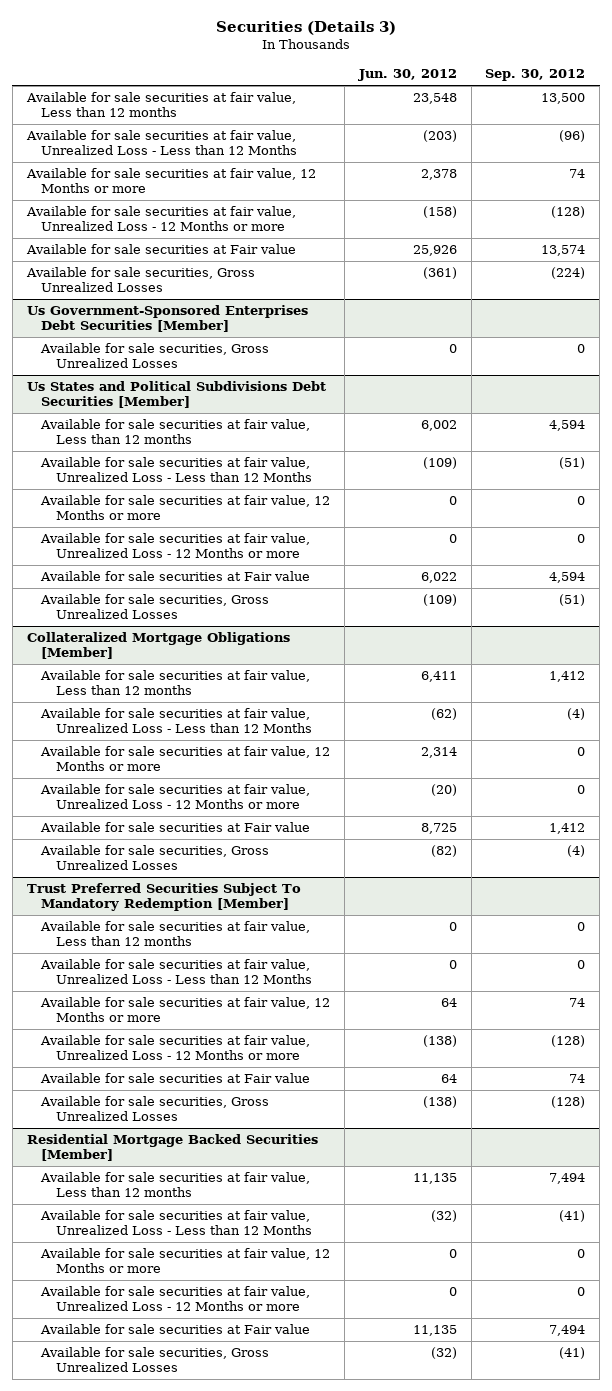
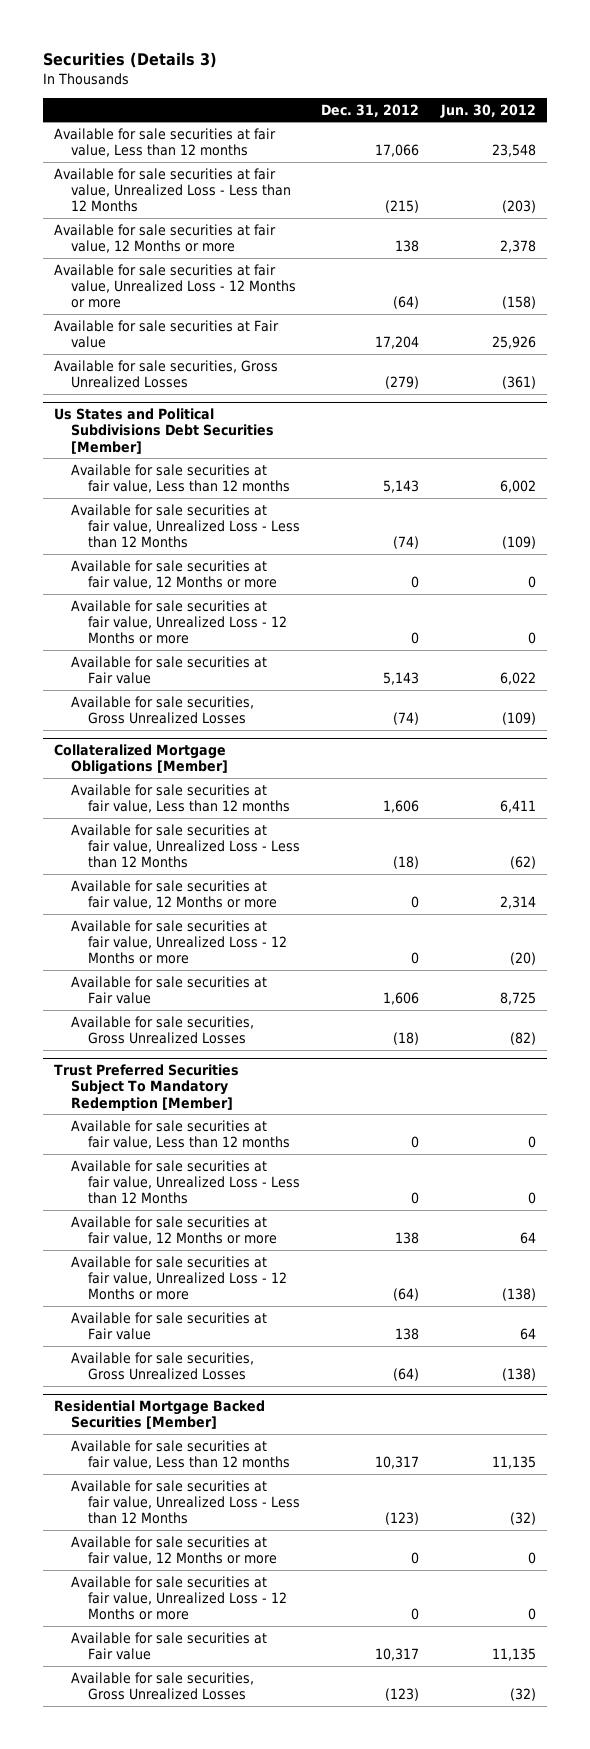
[485,69,586,82] Sep. 30, 2012 -> none
none -> [321,103,420,117] Dec. 31, 2012
[26,305,308,333] Us Government-Sponsored Enterprises Debt Securities [Member] -> none
[40,343,270,369] Available for sale securities, Gross Unrealized Losses -> none

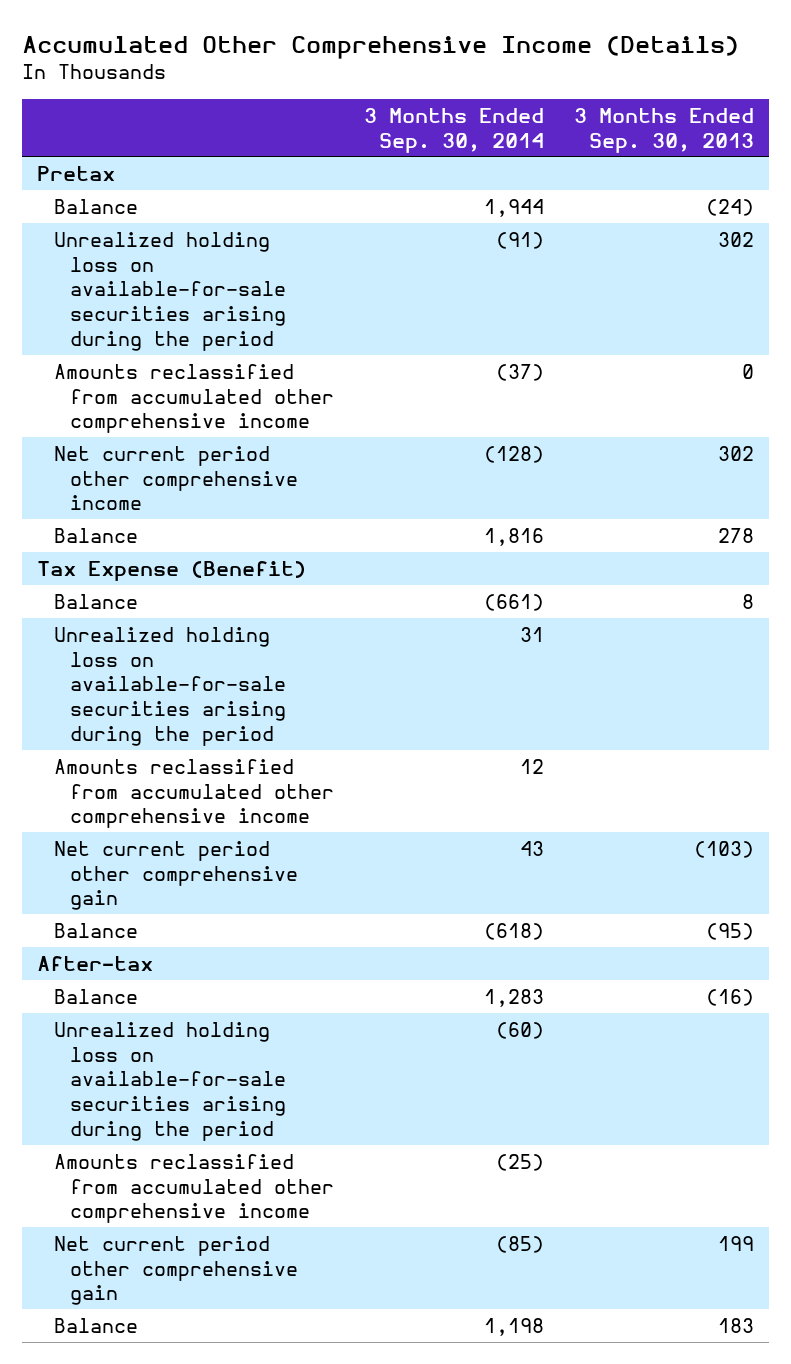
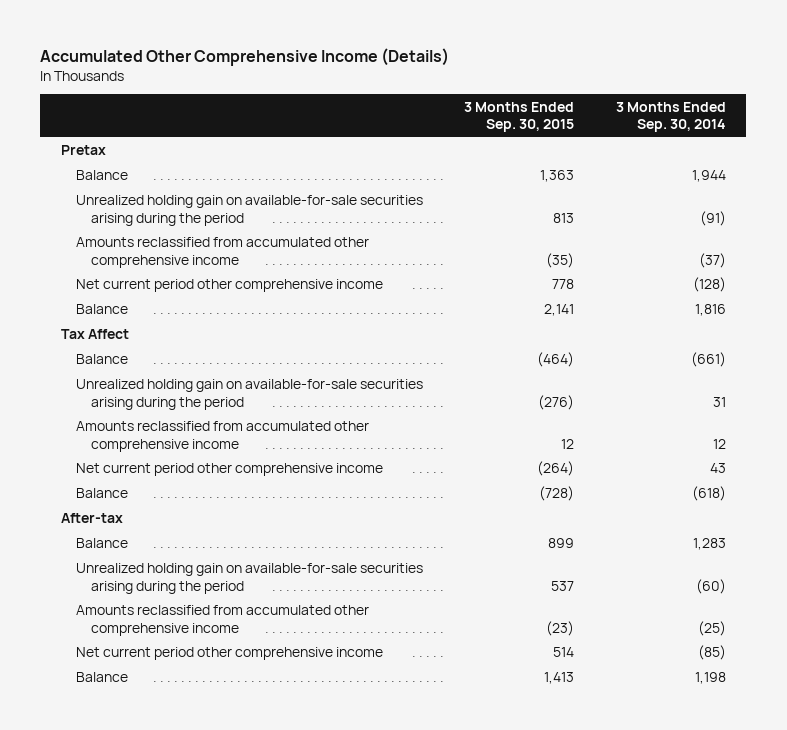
[573,107,754,153] 3 Months Ended Sep. 30, 2013 -> none
none -> [464,101,575,133] 3 Months Ended Sep. 30, 2015
[53,231,286,352] Unrealized holding loss on available-for-sale securities arising during the period -> [76,195,424,226] Unrealized holding gain on available-for-sale securities arising during the period
[37,560,307,581] Tax Expense (Benefit) -> [60,329,129,340] Tax Affect
[53,626,286,747] Unrealized holding loss on available-for-sale securities arising during the period -> [76,379,424,410] Unrealized holding gain on available-for-sale securities arising during the period
[53,840,298,911] Net current period other comprehensive gain -> [76,463,384,477] Net current period other comprehensive income
[53,1021,286,1142] Unrealized holding loss on available-for-sale securities arising during the period -> [76,563,424,594] Unrealized holding gain on available-for-sale securities arising during the period
[53,1235,298,1306] Net current period other comprehensive gain -> [76,647,384,661] Net current period other comprehensive income

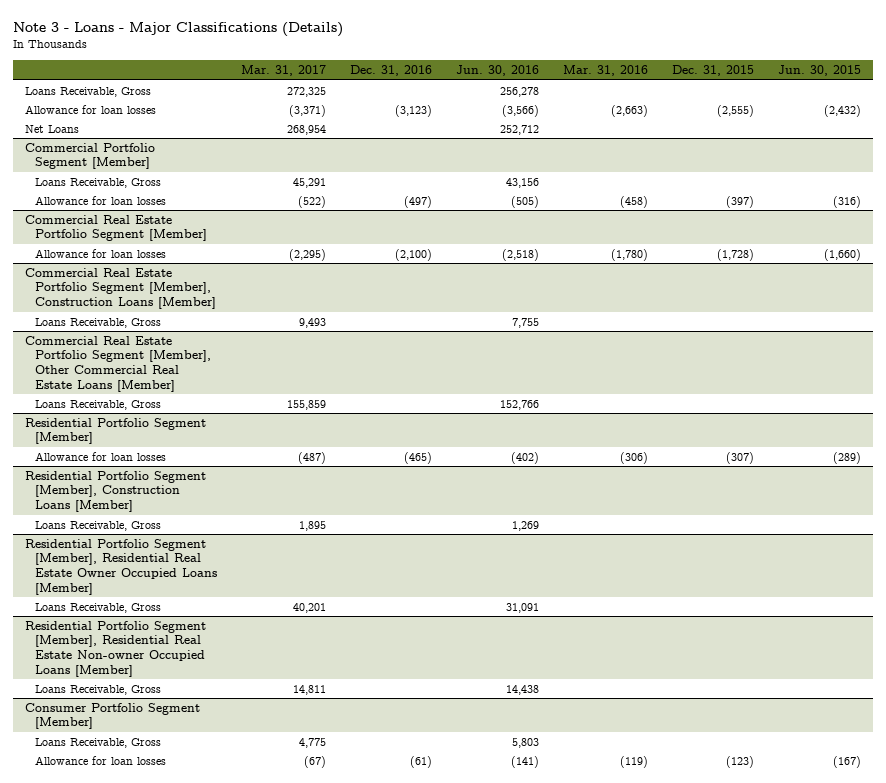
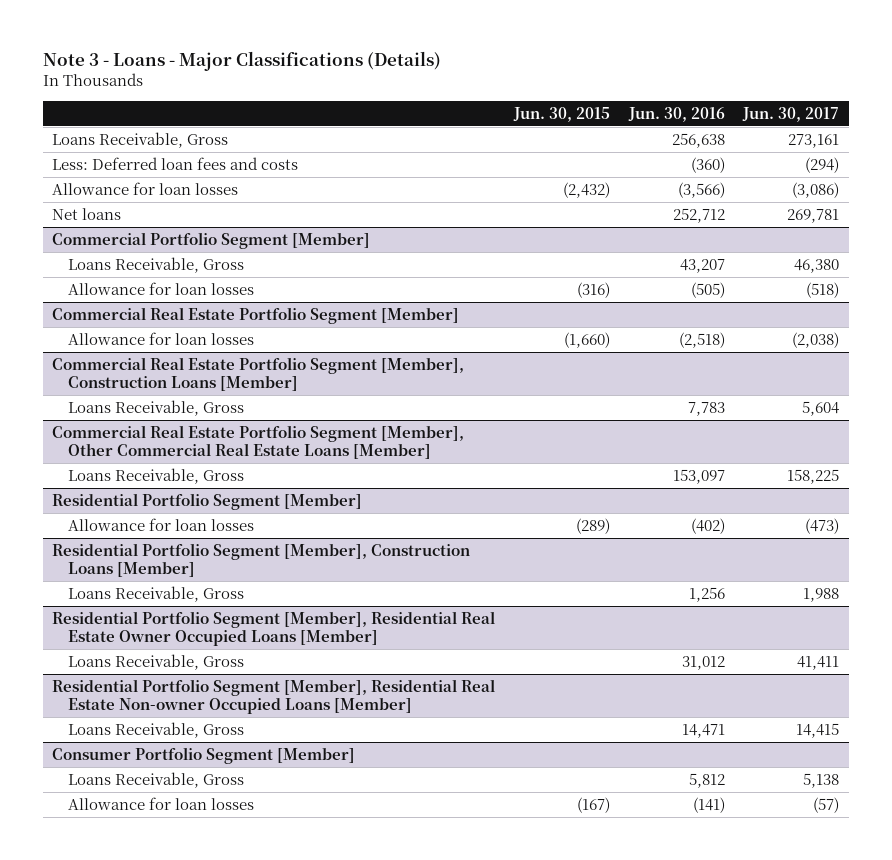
[240,65,326,77] Mar. 31, 2017 -> none
[349,65,432,77] Dec. 31, 2016 -> none
[562,65,648,77] Mar. 31, 2016 -> none
[671,65,754,77] Dec. 31, 2015 -> none
none -> [742,106,840,122] Jun. 30, 2017
[499,86,539,97] 256,278 -> [671,132,725,148] 256,638
none -> [52,156,299,170] Less: Deferred loan fees and costs
[25,124,80,133] Net Loans -> [52,207,122,220] Net loans
[505,177,539,188] 43,156 -> [679,258,725,273] 43,207
[511,317,539,328] 7,755 -> [687,401,725,416] 7,783
[499,399,539,410] 152,766 -> [672,468,725,484] 153,097
[511,520,539,531] 1,269 -> [688,586,725,602] 1,256
[505,602,539,613] 31,091 -> [681,655,725,670] 31,012
[505,684,539,695] 14,438 -> [681,723,725,738] 14,471
[511,737,539,748] 5,803 -> [688,772,725,788] 5,812

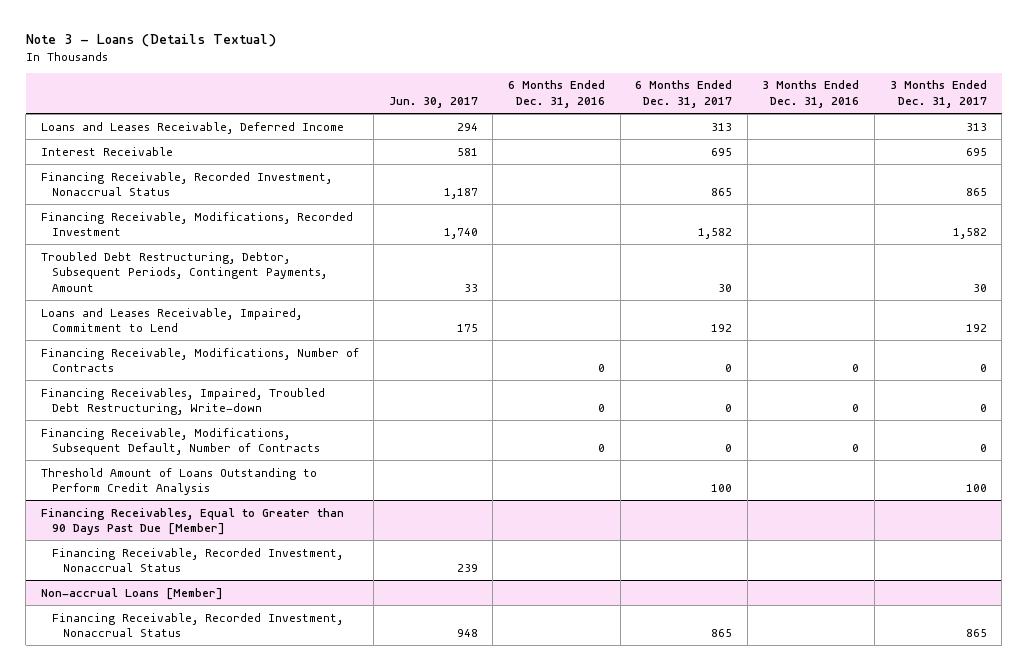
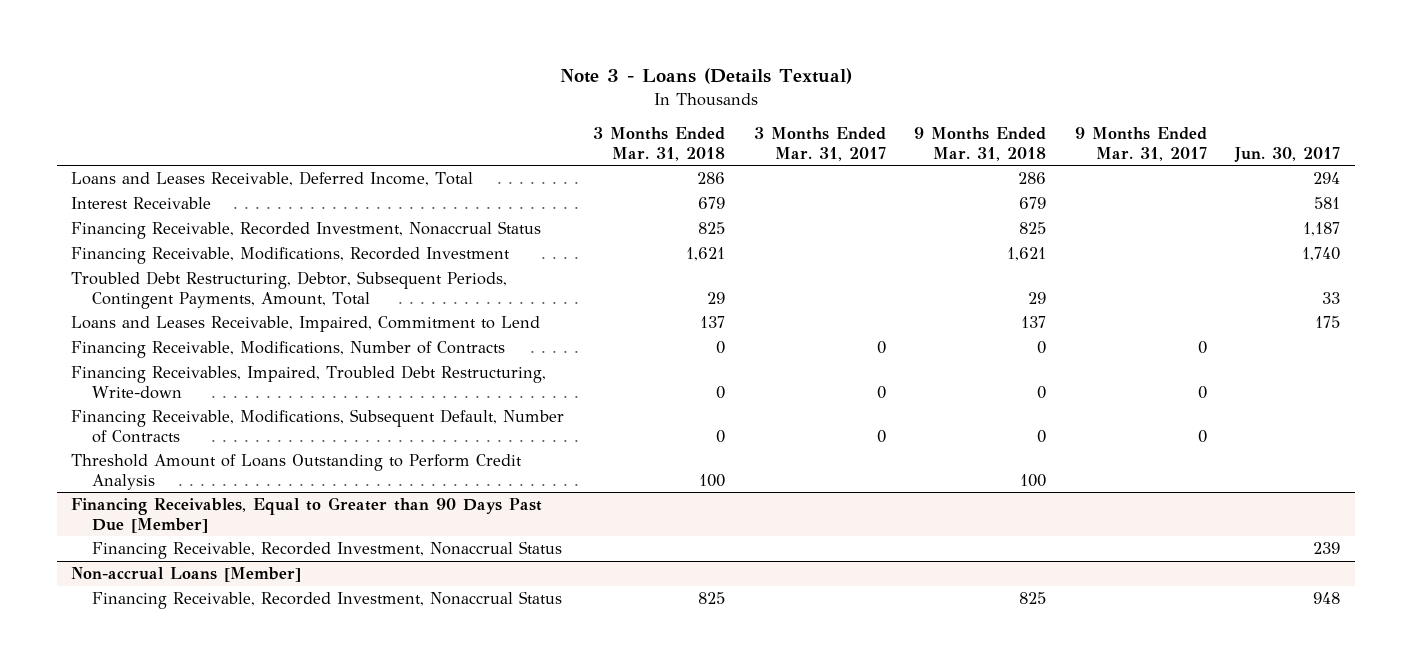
[508,80,606,108] 6 Months Ended Dec. 31, 2016 -> none
[635,80,733,108] 6 Months Ended Dec. 31, 2017 -> none
[762,80,860,108] 3 Months Ended Dec. 31, 2016 -> none
[889,80,987,108] 3 Months Ended Dec. 31, 2017 -> none
none -> [592,126,725,161] 3 Months Ended Mar. 31, 2018
none -> [753,126,886,161] 3 Months Ended Mar. 31, 2017
none -> [914,126,1047,161] 9 Months Ended Mar. 31, 2018
none -> [1074,126,1207,161] 9 Months Ended Mar. 31, 2017
[40,121,344,134] Loans and Leases Receivable, Deferred Income -> [71,171,474,187] Loans and Leases Receivable, Deferred Income, Total
[40,251,327,292] Troubled Debt Restructuring, Debtor, Subsequent Periods, Contingent Payments, Amount -> [71,271,508,309] Troubled Debt Restructuring, Debtor, Subsequent Periods, Contingent Payments, Amount, Total

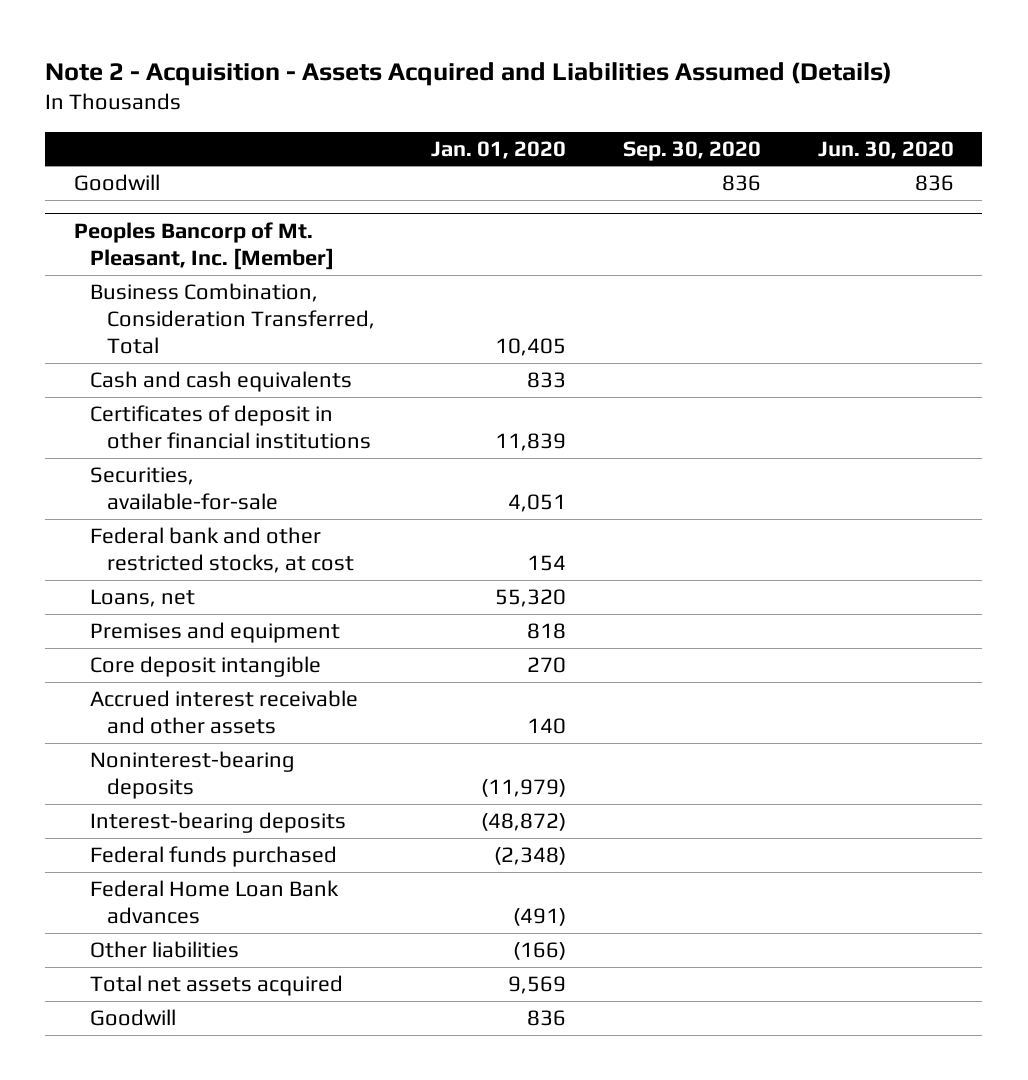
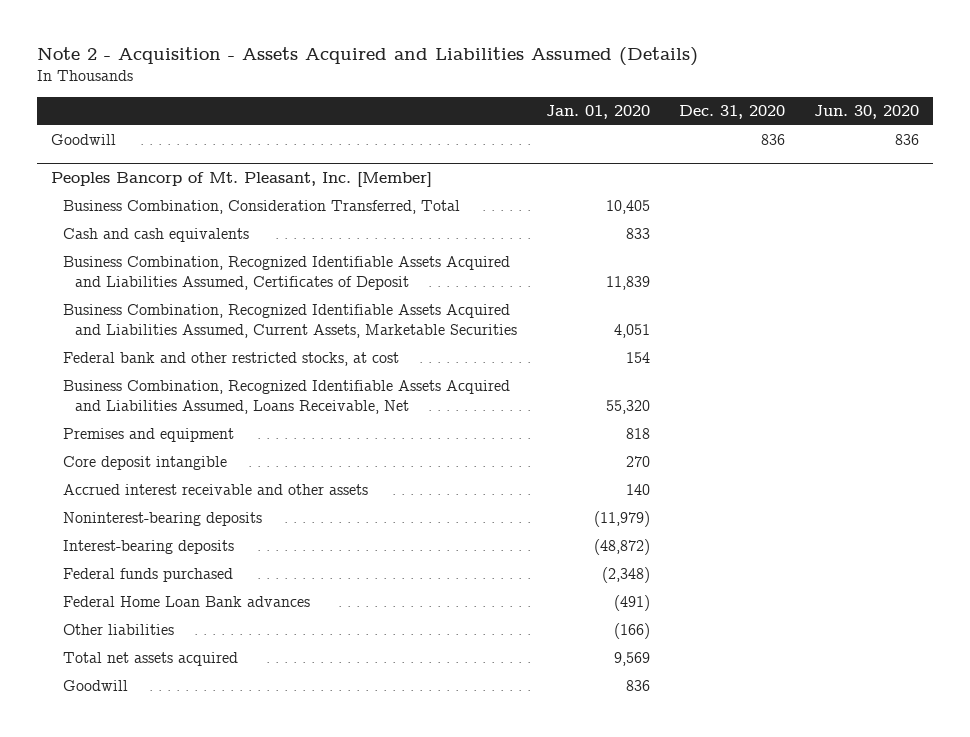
[623,140,762,161] Sep. 30, 2020 -> none
none -> [678,104,785,119] Dec. 31, 2020
[90,405,371,450] Certificates of deposit in other financial institutions -> [62,256,510,291] Business Combination, Recognized Identifiable Assets Acquired and Liabilities Assumed, Certificates of Deposit
[90,467,278,511] Securities, available-for-sale -> [62,304,517,339] Business Combination, Recognized Identifiable Assets Acquired and Liabilities Assumed, Current Assets, Marketable Securities
[90,589,196,608] Loans, net -> [62,380,510,415] Business Combination, Recognized Identifiable Assets Acquired and Liabilities Assumed, Loans Receivable, Net

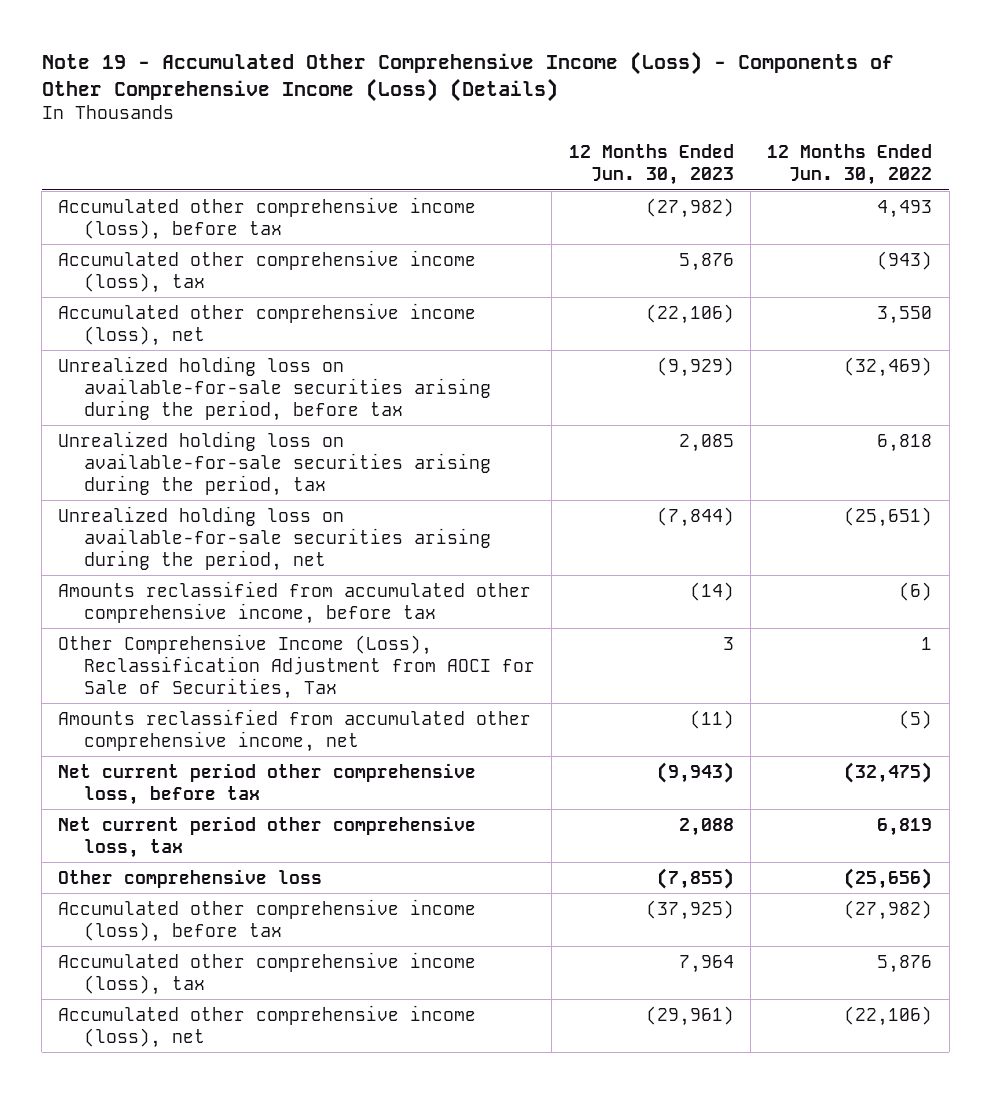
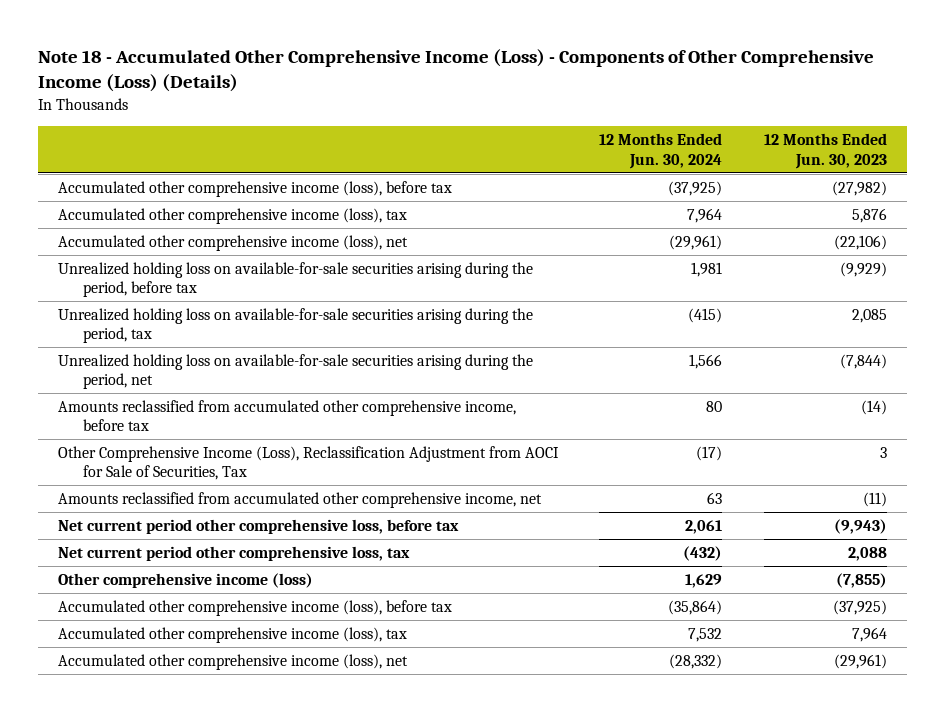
[41,50,894,102] Note 19 - Accumulated Other Comprehensive Income (Loss) - Components of Other Comprehensive Income (Loss) (Details) -> [37,48,874,93] Note 18 - Accumulated Other Comprehensive Income (Loss) - Components of Other Comprehensive Income (Loss) (Details)
[767,144,933,186] 12 Months Ended Jun. 30, 2022 -> none
none -> [599,133,723,169] 12 Months Ended Jun. 30, 2024
[58,868,323,888] Other comprehensive loss -> [58,572,314,588] Other comprehensive income (loss)

